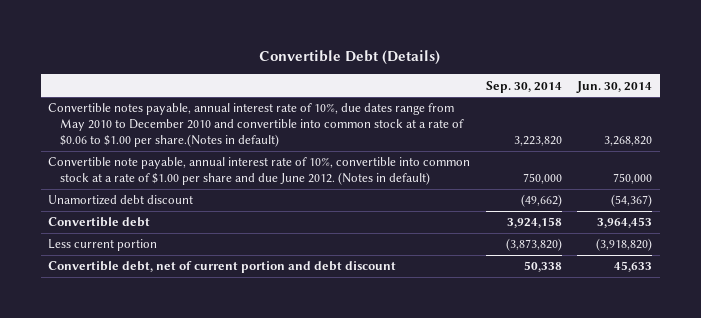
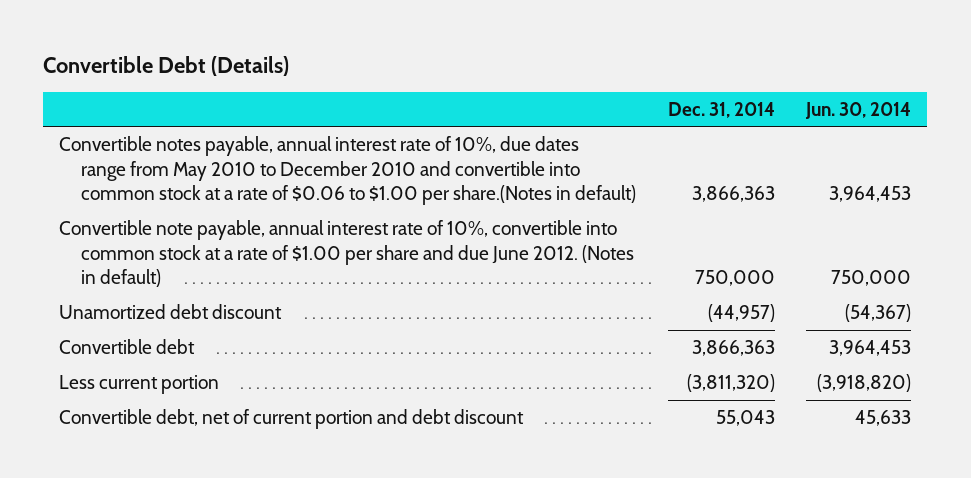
[485,80,562,93] Sep. 30, 2014 -> none
none -> [667,101,775,118] Dec. 31, 2014
[604,135,653,146] 3,268,820 -> [829,186,912,203] 3,964,453

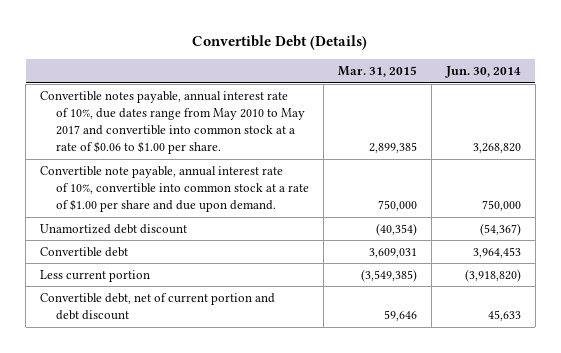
[667,101,775,118] Dec. 31, 2014 -> none
none -> [337,66,417,78] Mar. 31, 2015
[59,135,637,206] Convertible notes payable, annual interest rate of 10%, due dates range from May 2010 to December 2010 and convertible into common stock at a rate of $0.06 to $1.00 per share.(Notes in default) -> [40,91,305,155] Convertible notes payable, annual interest rate of 10%, due dates range from May 2010 to May 2017 and convertible into common stock at a rate of $0.06 to $1.00 per share.
[829,186,912,203] 3,964,453 -> [472,143,521,154] 3,268,820
[59,219,635,288] Convertible note payable, annual interest rate of 10%, convertible into common stock at a rate of $1.00 per share and due June 2012. (Notes in default) -> [40,166,309,213] Convertible note payable, annual interest rate of 10%, convertible into common stock at a rate of $1.00 per share and due upon demand.

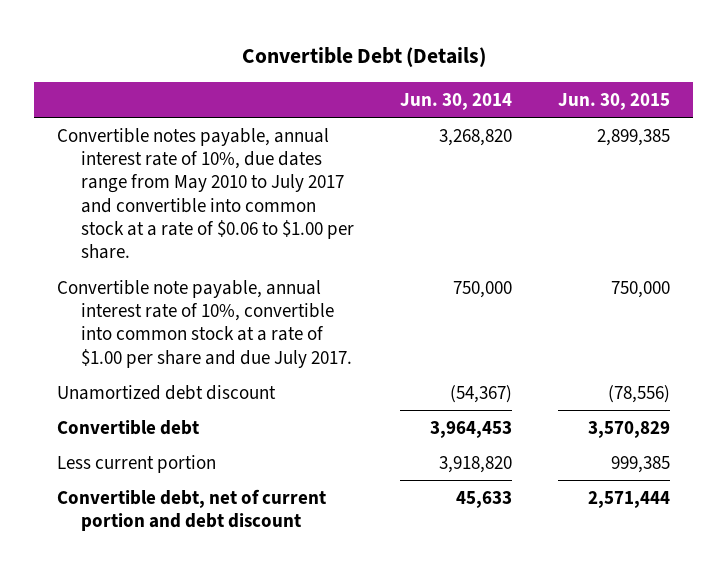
[337,66,417,78] Mar. 31, 2015 -> none
none -> [558,92,671,110] Jun. 30, 2015
[40,91,305,155] Convertible notes payable, annual interest rate of 10%, due dates range from May 2010 to May 2017 and convertible into common stock at a rate of $0.06 to $1.00 per share. -> [57,127,354,260] Convertible notes payable, annual interest rate of 10%, due dates range from May 2010 to July 2017 and convertible into common stock at a rate of $0.06 to $1.00 per share.
[40,166,309,213] Convertible note payable, annual interest rate of 10%, convertible into common stock at a rate of $1.00 per share and due upon demand. -> [57,279,352,368] Convertible note payable, annual interest rate of 10%, convertible into common stock at a rate of $1.00 per share and due July 2017.
[464,269,521,283] (3,918,820) -> [438,455,512,473] 3,918,820

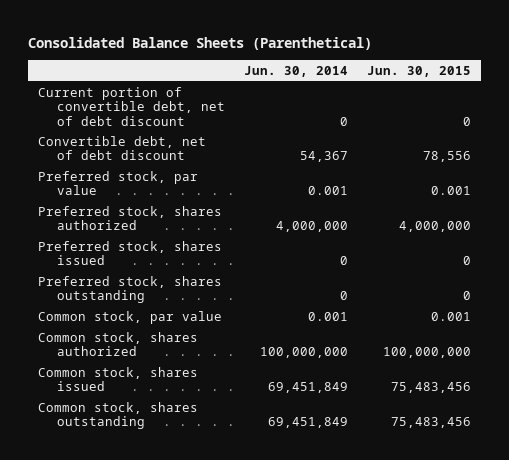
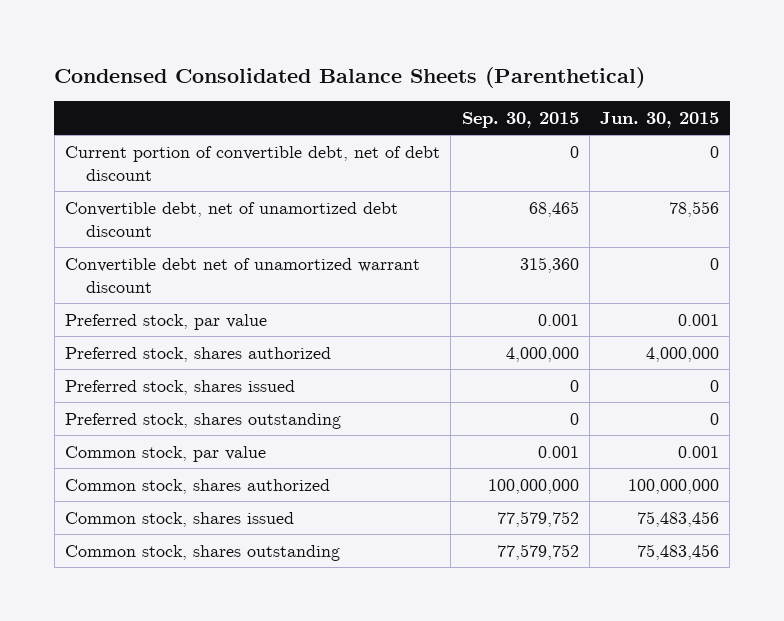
[28,36,373,50] Consolidated Balance Sheets (Parenthetical) -> [54,66,646,88] Condensed Consolidated Balance Sheets (Parenthetical)
[244,65,349,77] Jun. 30, 2014 -> none
none -> [461,111,579,128] Sep. 30, 2015
[37,135,206,161] Convertible debt, net of debt discount -> [65,201,399,238] Convertible debt, net of unamortized debt discount
none -> [65,257,421,294] Convertible debt net of unamortized warrant discount

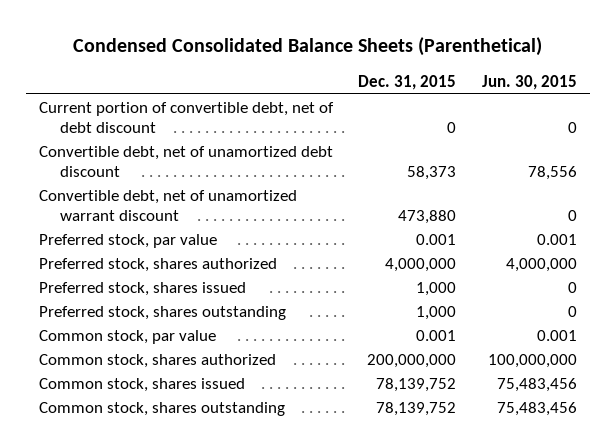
[461,111,579,128] Sep. 30, 2015 -> none
none -> [358,74,457,90] Dec. 31, 2015
[65,257,421,294] Convertible debt net of unamortized warrant discount -> [38,189,297,221] Convertible debt, net of unamortized warrant discount

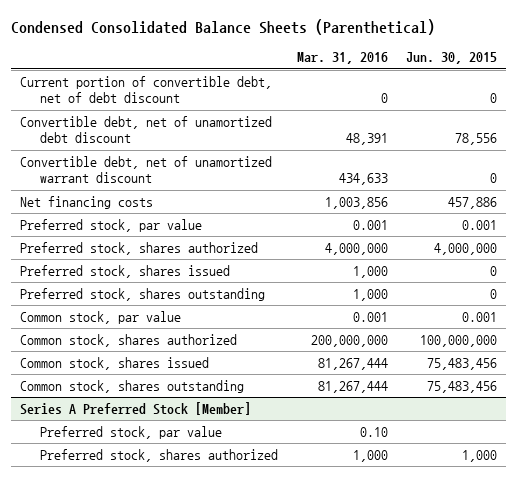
[358,74,457,90] Dec. 31, 2015 -> none
none -> [296,52,388,65] Mar. 31, 2016
none -> [20,196,154,210] Net financing costs
none -> [20,402,252,416] Series A Preferred Stock [Member]
none -> [40,426,223,440] Preferred stock, par value
none -> [40,449,279,463] Preferred stock, shares authorized

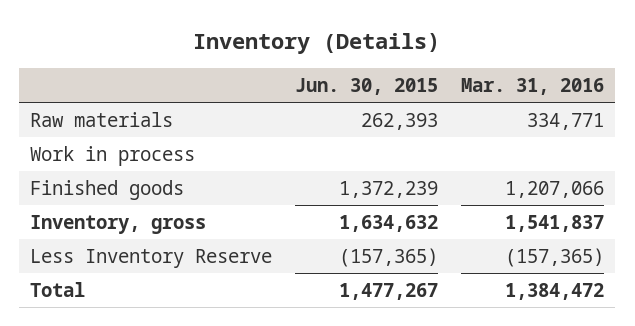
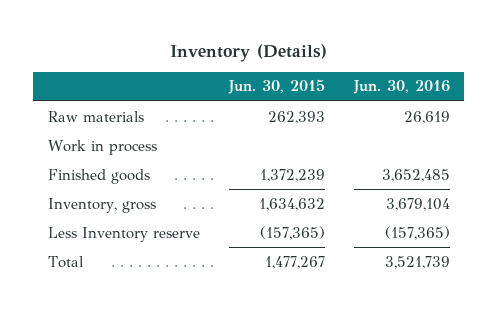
[461,77,605,95] Mar. 31, 2016 -> none
none -> [352,80,450,95] Jun. 30, 2016
[30,249,273,269] Less Inventory Reserve -> [47,226,200,242] Less Inventory reserve

